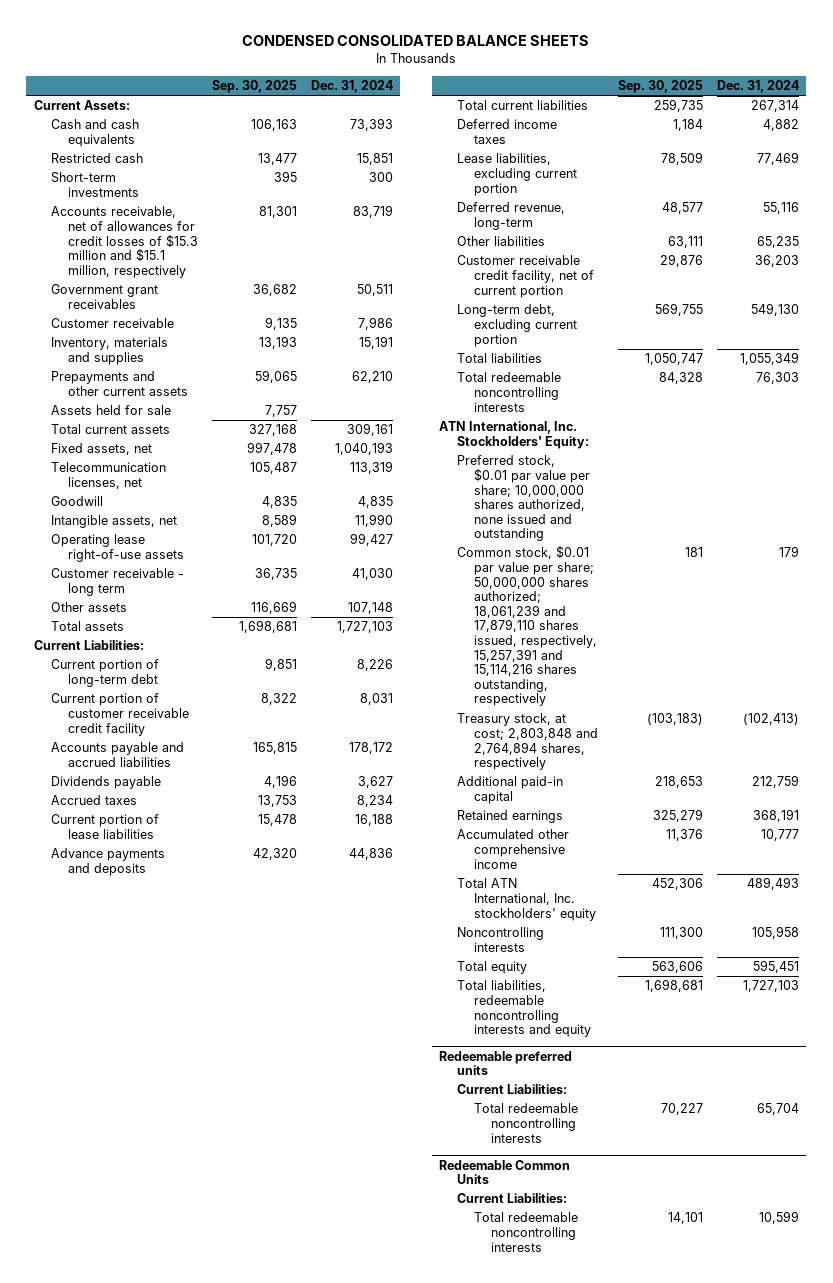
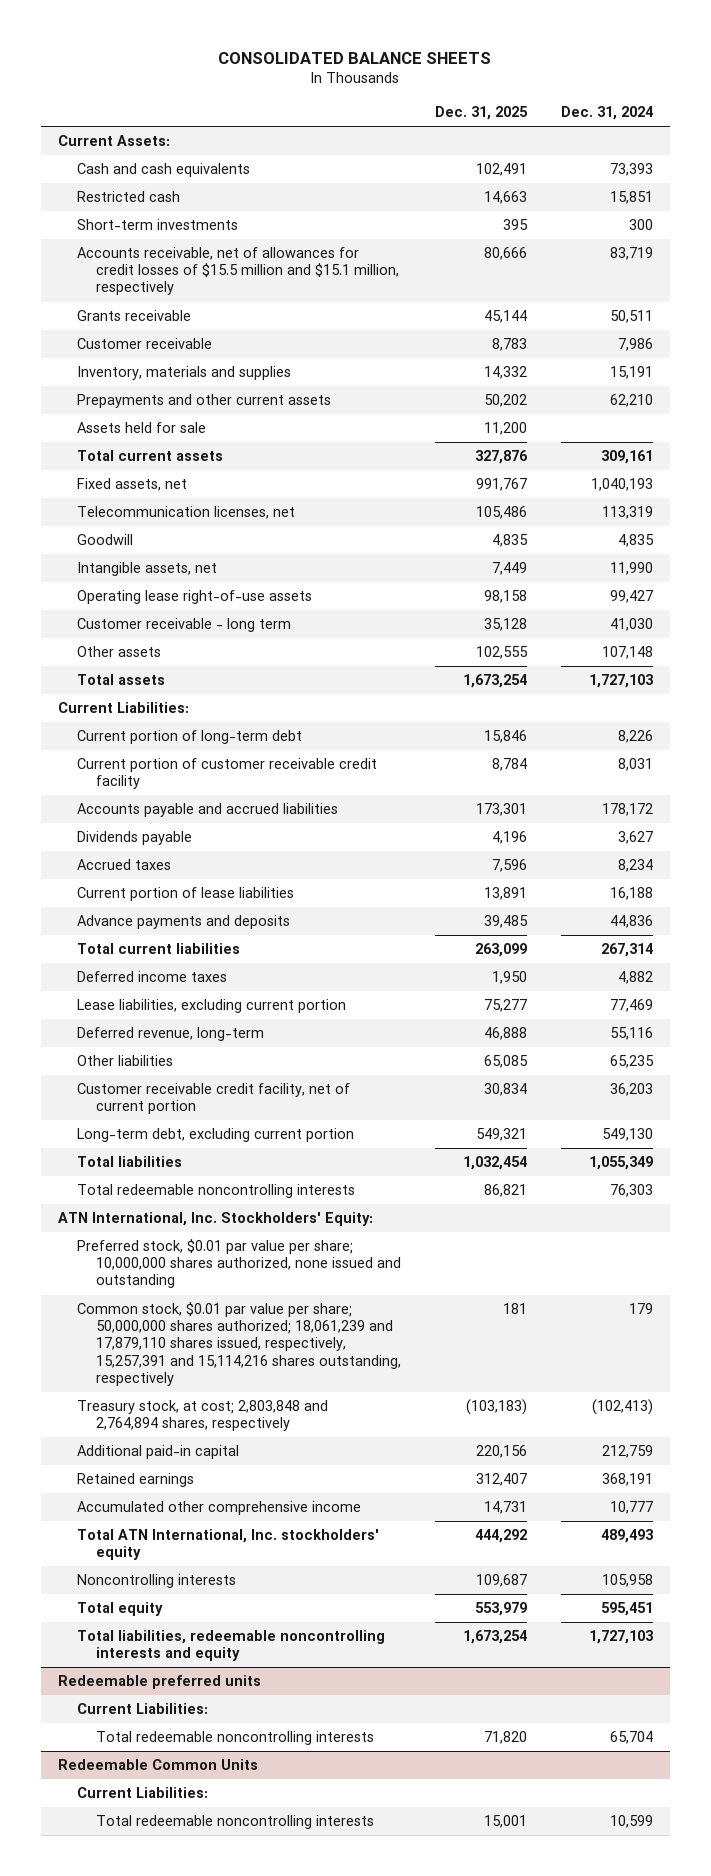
[242,35,590,47] CONDENSED CONSOLIDATED BALANCE SHEETS -> [218,51,492,64] CONSOLIDATED BALANCE SHEETS
[212,80,298,94] Sep. 30, 2025 -> none
none -> [434,106,528,121] Dec. 31, 2025
[50,206,199,278] Accounts receivable, net of allowances for credit losses of $15.3 million and $15.1 million, respectively -> [76,247,399,296] Accounts receivable, net of allowances for credit losses of $15.5 million and $15.1 million, respectively
[50,284,158,309] Government grant receivables -> [76,310,191,322] Grants receivable

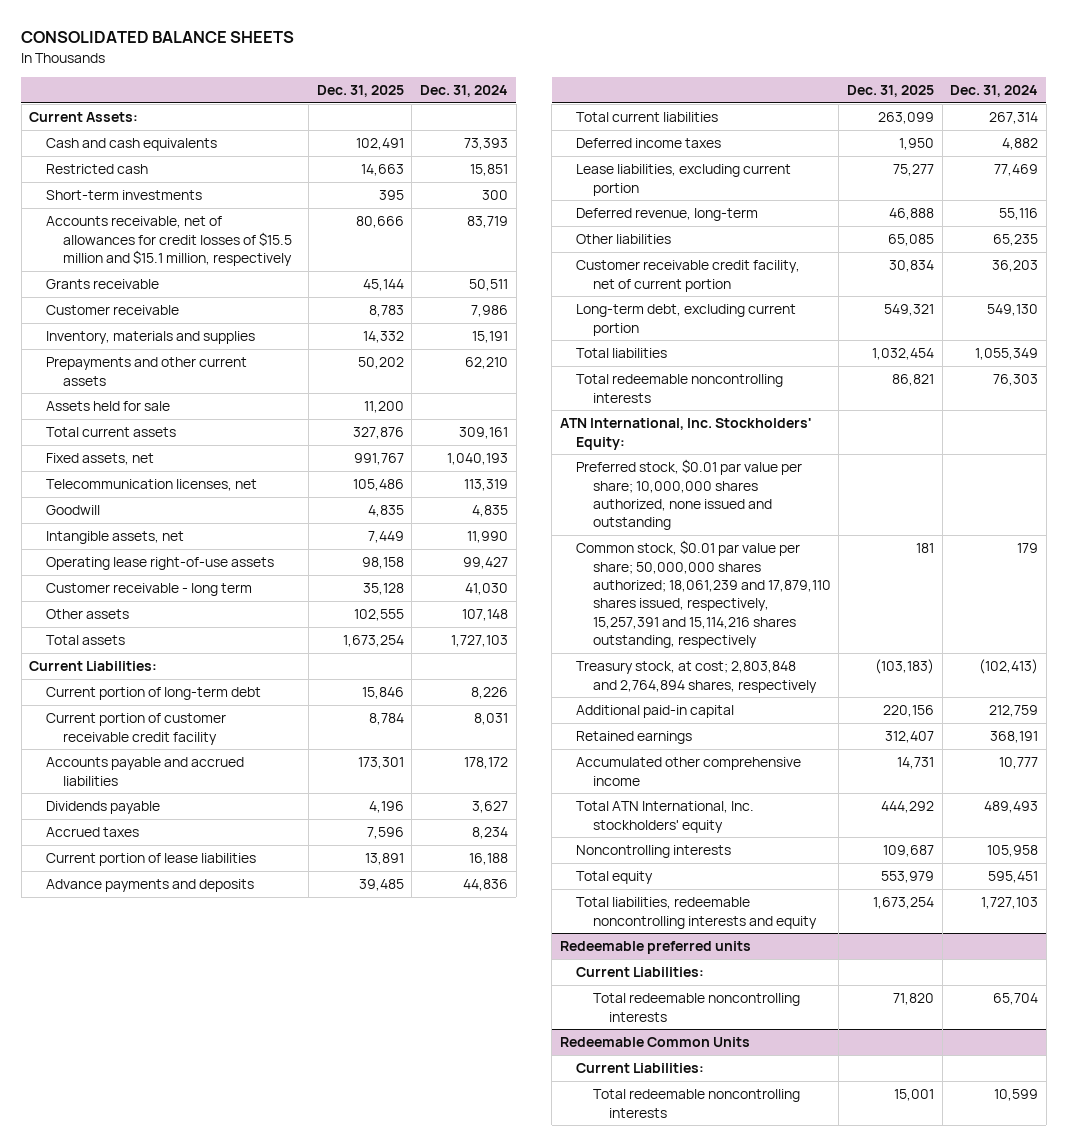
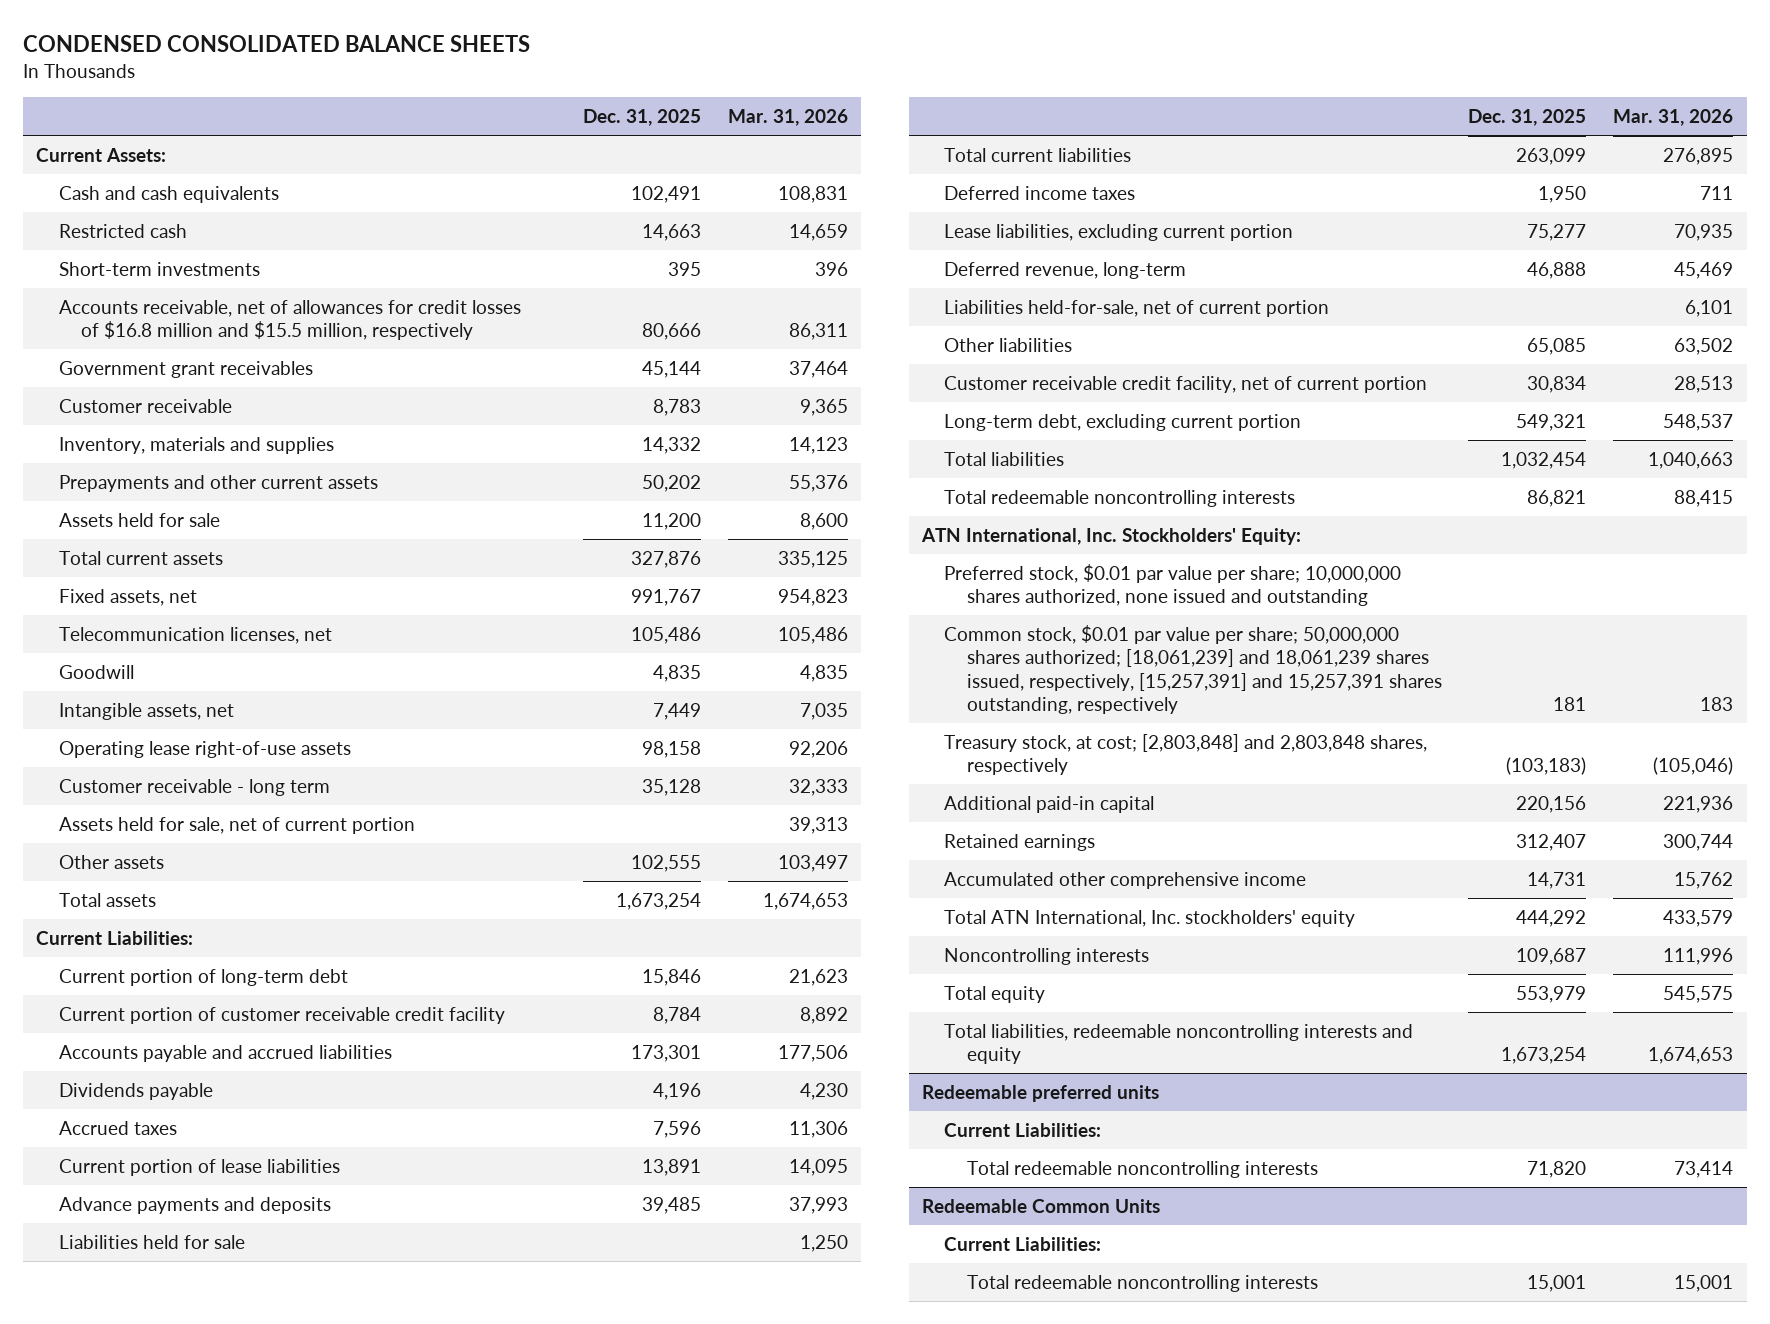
[21,31,295,44] CONSOLIDATED BALANCE SHEETS -> [22,35,530,53] CONDENSED CONSOLIDATED BALANCE SHEETS
[419,85,508,98] Dec. 31, 2024 -> none
none -> [727,108,848,126] Mar. 31, 2026
[45,216,292,266] Accounts receivable, net of allowances for credit losses of $15.5 million and $15.1 million, respectively -> [58,299,521,341] Accounts receivable, net of allowances for credit losses of $16.8 million and $15.5 million, respectively
[45,279,159,290] Grants receivable -> [58,360,313,378] Government grant receivables
none -> [58,816,415,834] Assets held for sale, net of current portion
none -> [58,1234,245,1249] Liabilities held for sale
none -> [944,299,1330,317] Liabilities held-for-sale, net of current portion
[576,540,831,649] Common stock, $0.01 par value per share; 50,000,000 shares authorized; 18,061,239 and 17,879,110 shares issued, respectively, 15,257,391 and 15,114,216 shares outstanding, respectively -> [944,624,1442,715] Common stock, $0.01 par value per share; 50,000,000 shares authorized; [18,061,239] and 18,061,239 shares issued, respectively, [15,257,391] and 15,257,391 shares outstanding, respectively
[576,661,817,693] Treasury stock, at cost; 2,803,848 and 2,764,894 shares, respectively -> [944,733,1428,776] Treasury stock, at cost; [2,803,848] and 2,803,848 shares, respectively

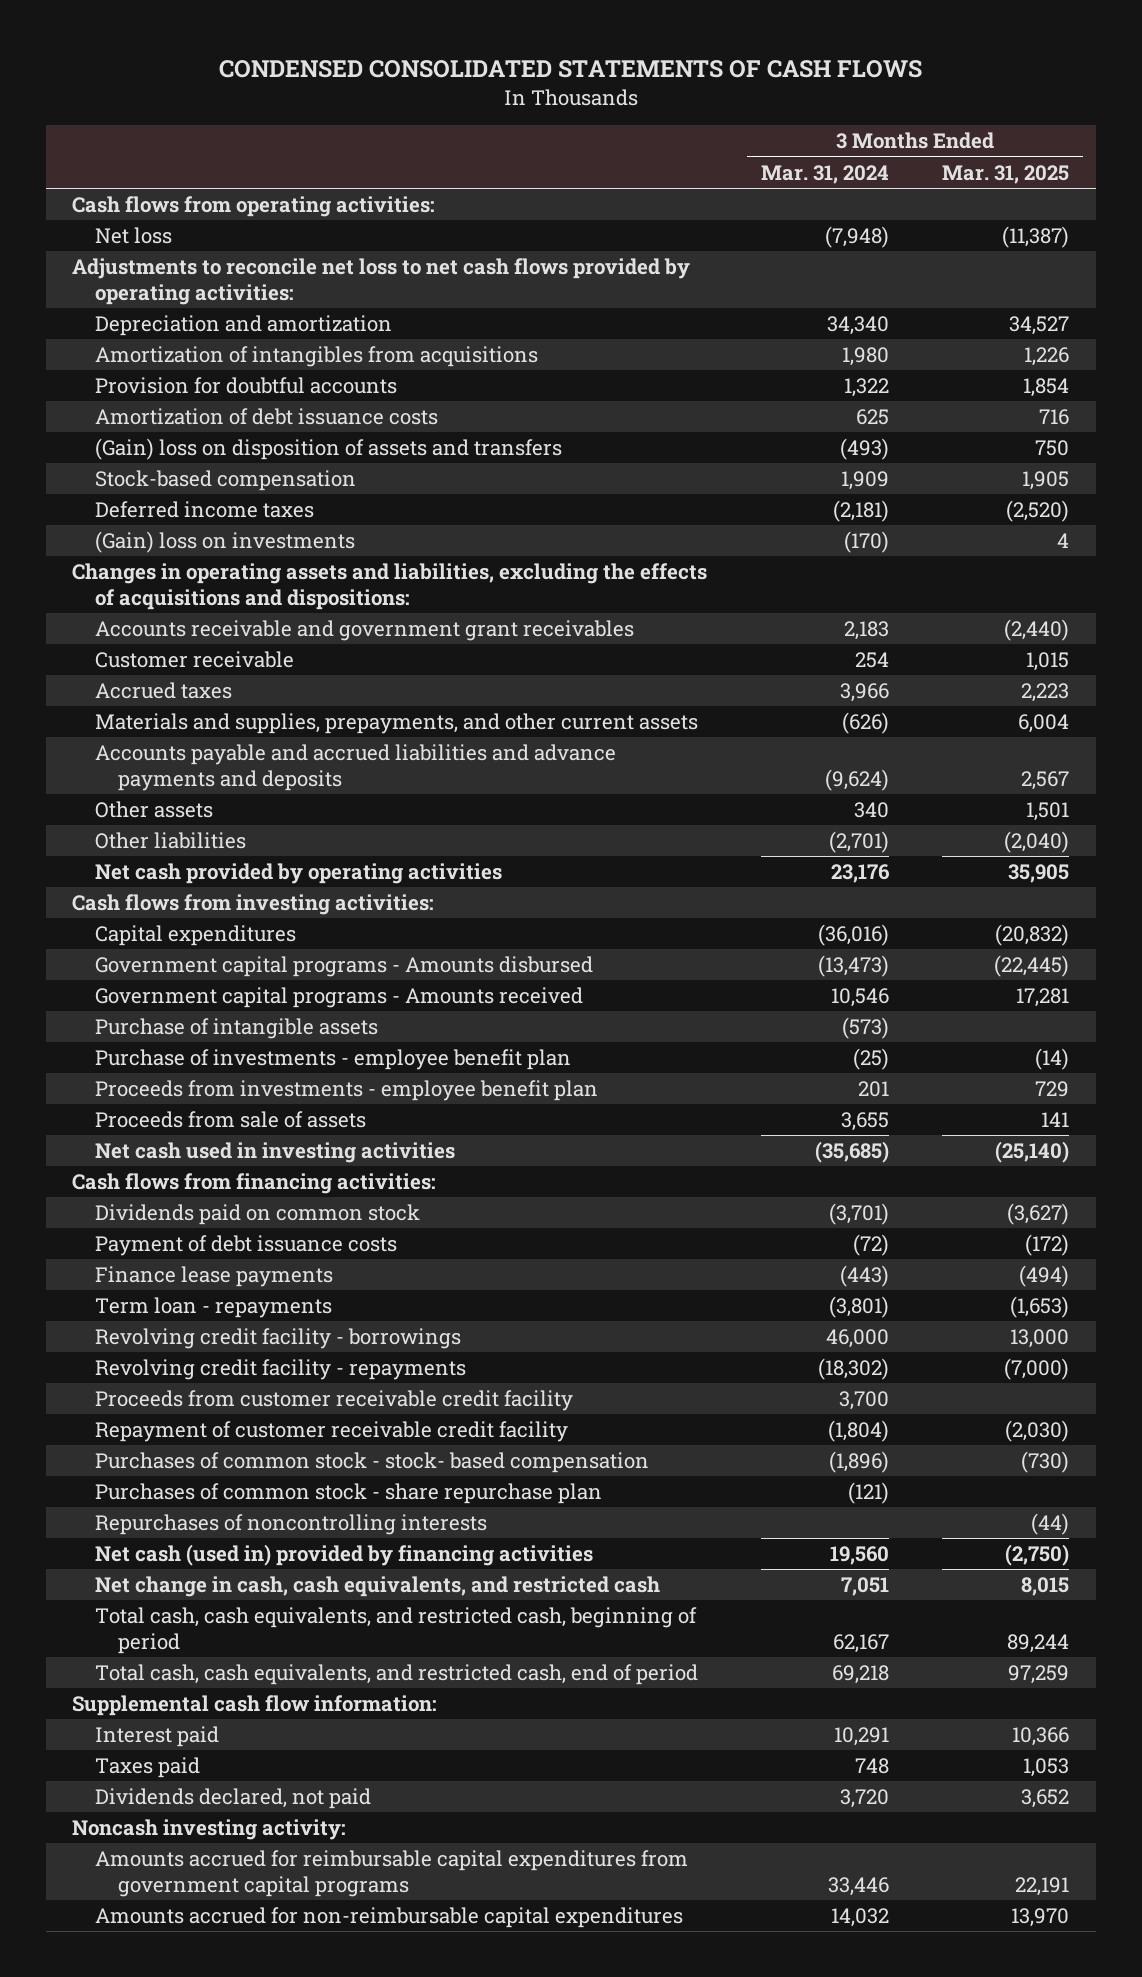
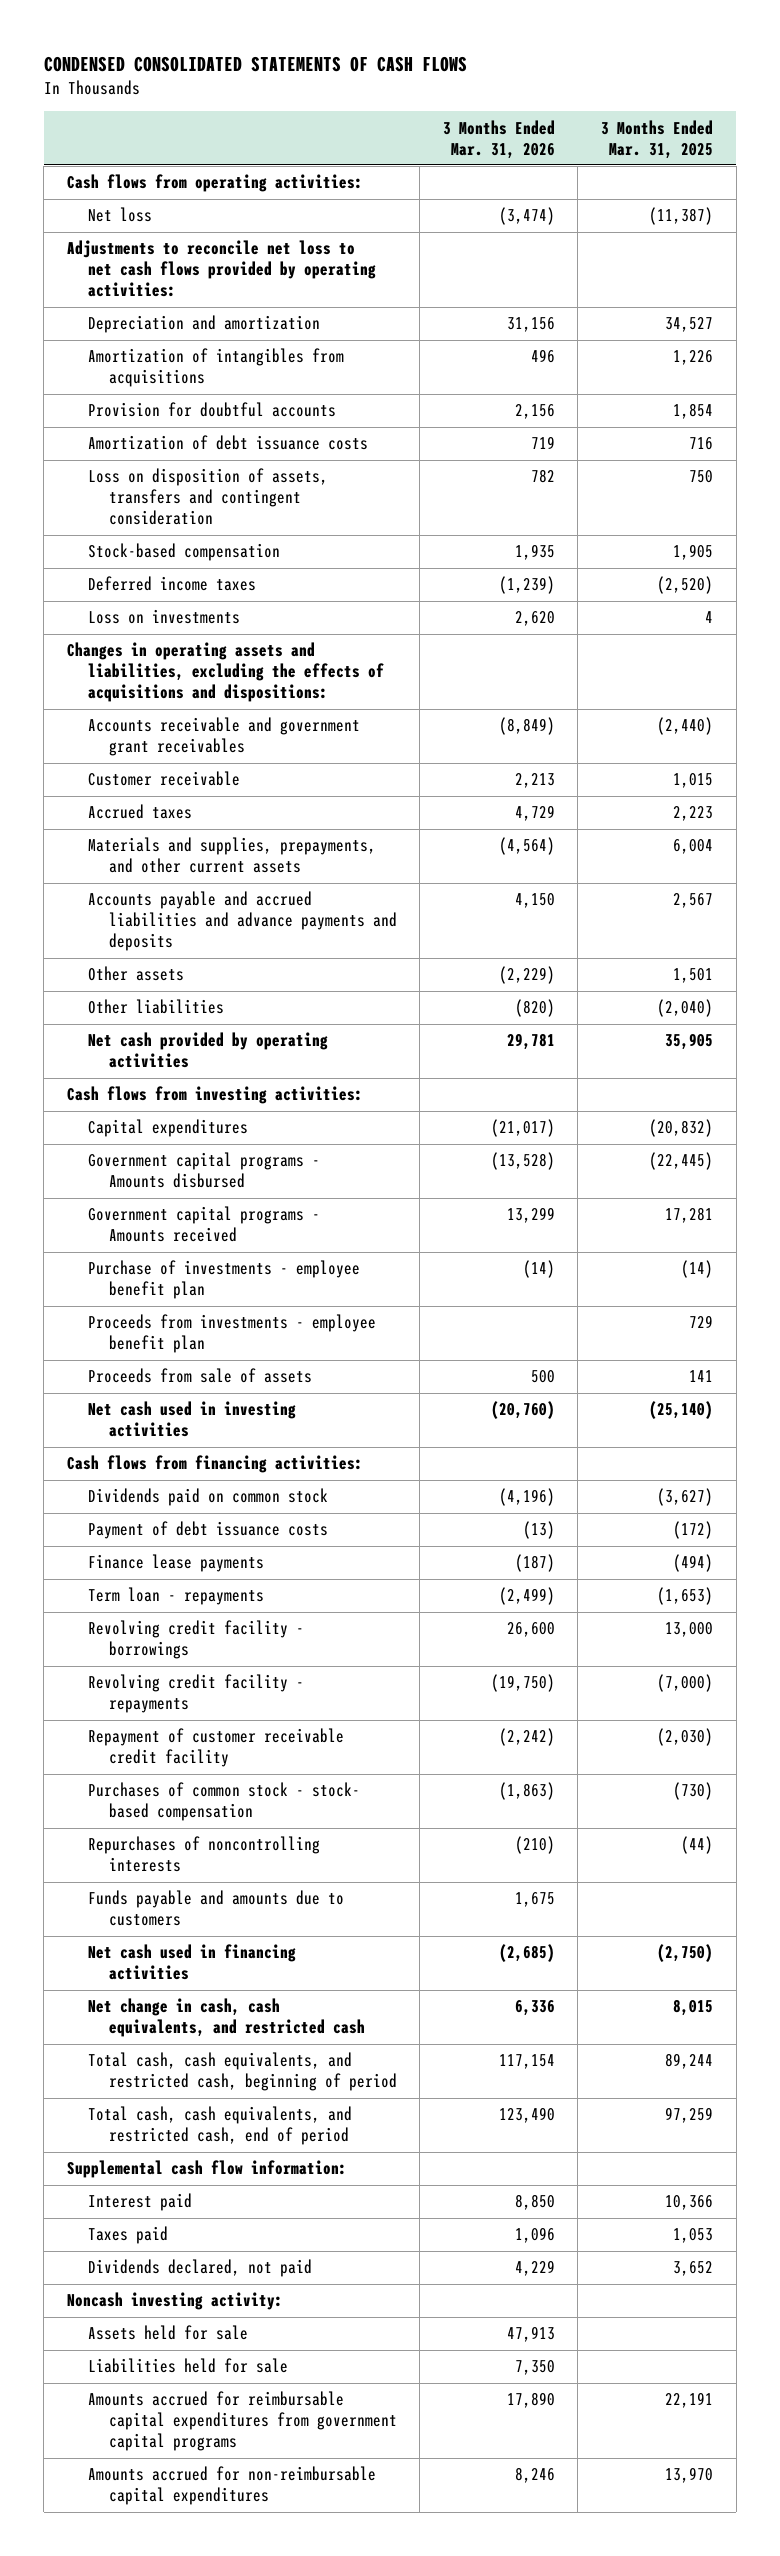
[760,164,889,184] Mar. 31, 2024 -> none
none -> [442,119,555,159] 3 Months Ended Mar. 31, 2026
[94,438,562,461] (Gain) loss on disposition of assets and transfers -> [87,468,328,526] Loss on disposition of assets, transfers and contingent consideration
[94,531,355,554] (Gain) loss on investments -> [87,609,240,625] Loss on investments
[94,1018,378,1040] Purchase of intangible assets -> none
[94,1390,573,1412] Proceeds from customer receivable credit facility -> none
[94,1483,602,1505] Purchases of common stock - share repurchase plan -> none
none -> [87,1890,344,1927] Funds payable and amounts due to customers
[94,1544,593,1567] Net cash (used in) provided by financing activities -> [87,1944,296,1981] Net cash used in financing activities
none -> [87,2325,248,2341] Assets held for sale
none -> [87,2358,288,2374] Liabilities held for sale

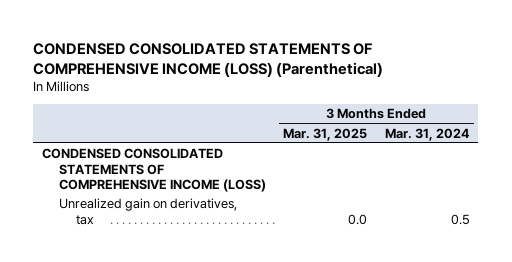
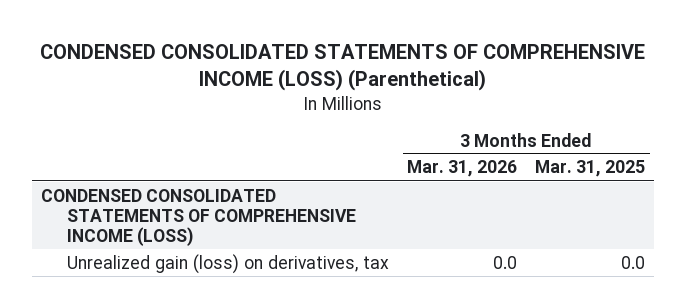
[384,127,470,141] Mar. 31, 2024 -> none
none -> [407,160,518,178] Mar. 31, 2026
[58,198,237,225] Unrealized gain on derivatives, tax -> [67,253,390,274] Unrealized gain (loss) on derivatives, tax

